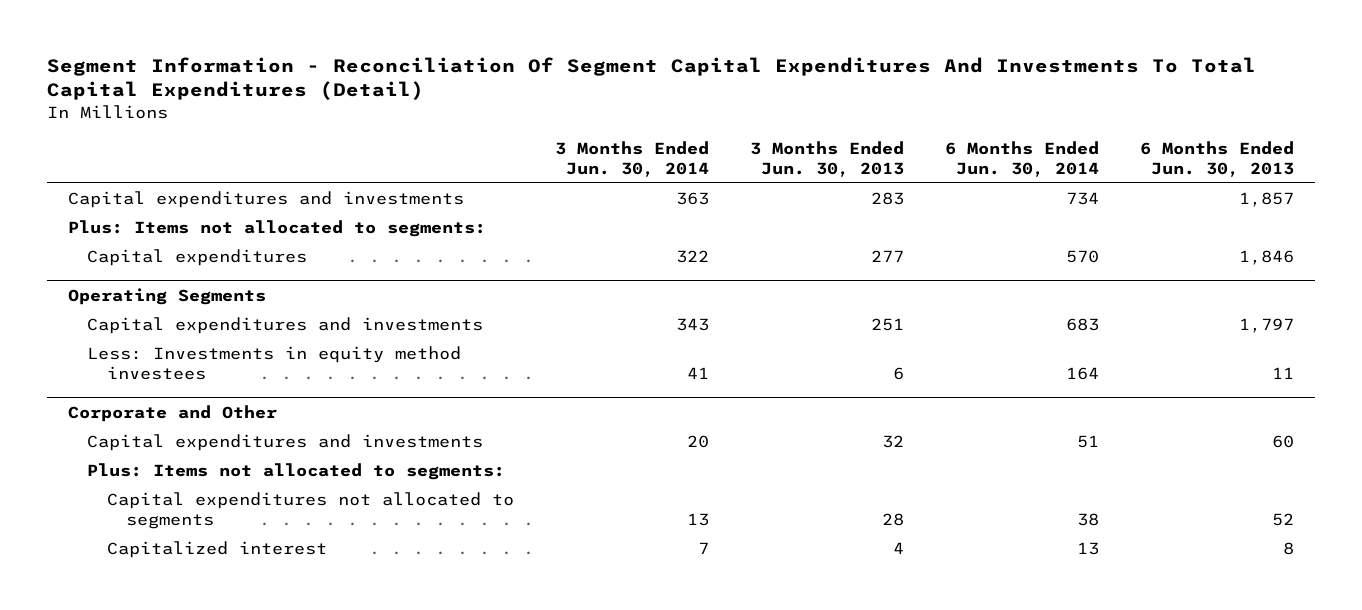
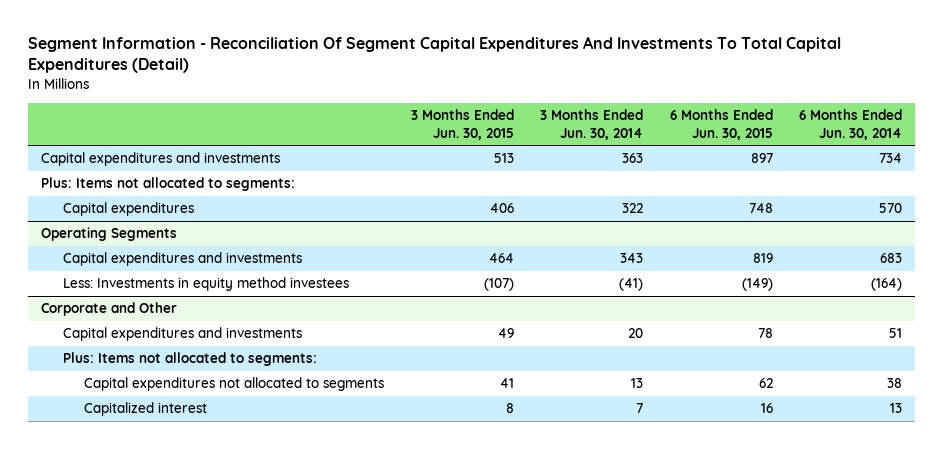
[749,140,904,177] 3 Months Ended Jun. 30, 2013 -> none
[1140,140,1295,177] 6 Months Ended Jun. 30, 2013 -> none
none -> [410,109,514,140] 3 Months Ended Jun. 30, 2015
none -> [669,109,773,140] 6 Months Ended Jun. 30, 2015
[686,367,709,380] 41 -> [619,278,644,292] (41)
[1066,367,1100,381] 164 -> [871,278,903,292] (164)

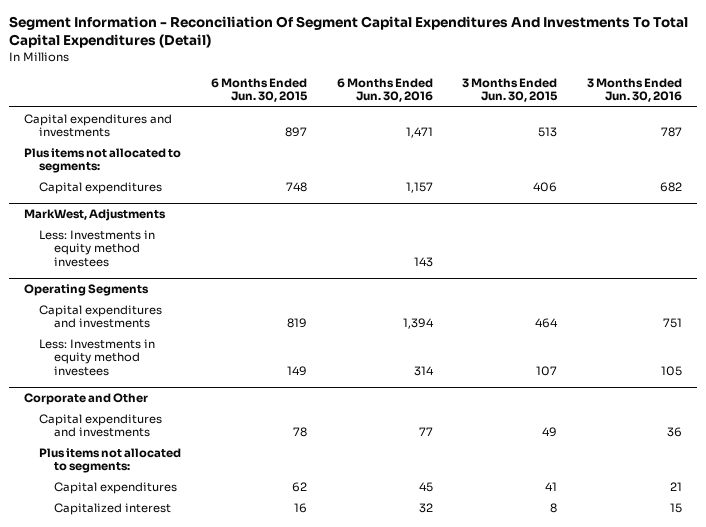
[540,109,644,140] 3 Months Ended Jun. 30, 2014 -> none
[799,109,903,140] 6 Months Ended Jun. 30, 2014 -> none
none -> [336,77,433,103] 6 Months Ended Jun. 30, 2016
none -> [587,77,683,103] 3 Months Ended Jun. 30, 2016
[41,177,296,192] Plus: Items not allocated to segments: -> [24,147,182,174] Plus items not allocated to segments:
none -> [24,209,167,222] MarkWest, Adjustments
none -> [38,229,155,268] Less: Investments in equity method investees
[483,278,514,292] (107) -> [536,366,558,377] 107
[741,278,773,292] (149) -> [286,366,307,377] 149
[62,352,317,367] Plus: Items not allocated to segments: -> [38,447,181,474] Plus items not allocated to segments:
[84,377,385,392] Capital expenditures not allocated to segments -> [53,481,177,494] Capital expenditures

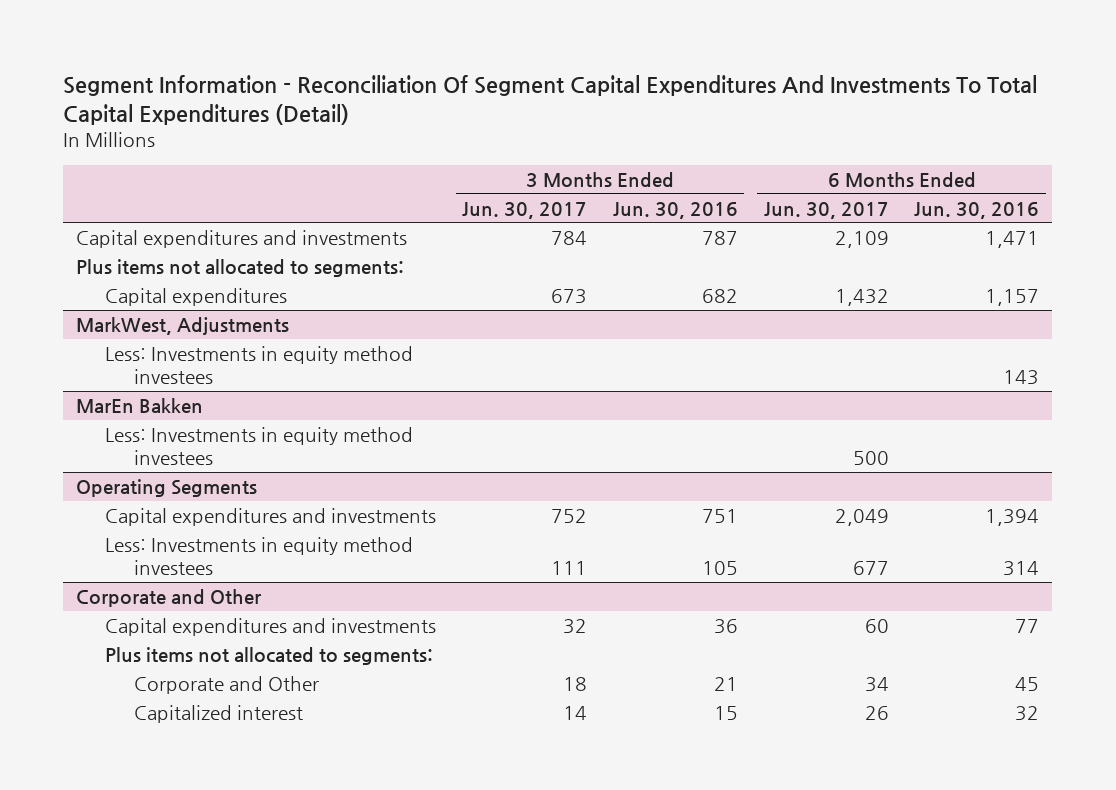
[210,77,308,103] 6 Months Ended Jun. 30, 2015 -> none
[462,77,559,103] 3 Months Ended Jun. 30, 2015 -> none
none -> [462,201,588,219] Jun. 30, 2017
none -> [763,201,889,219] Jun. 30, 2017
none -> [76,397,204,413] MarEn Bakken
none -> [105,426,414,465] Less: Investments in equity method investees
[53,481,177,494] Capital expenditures -> [134,675,320,694] Corporate and Other

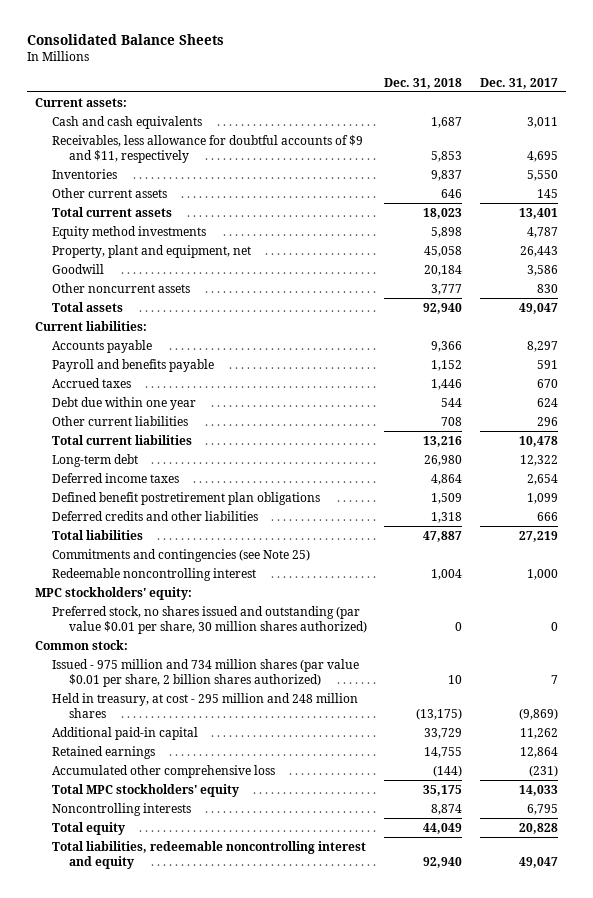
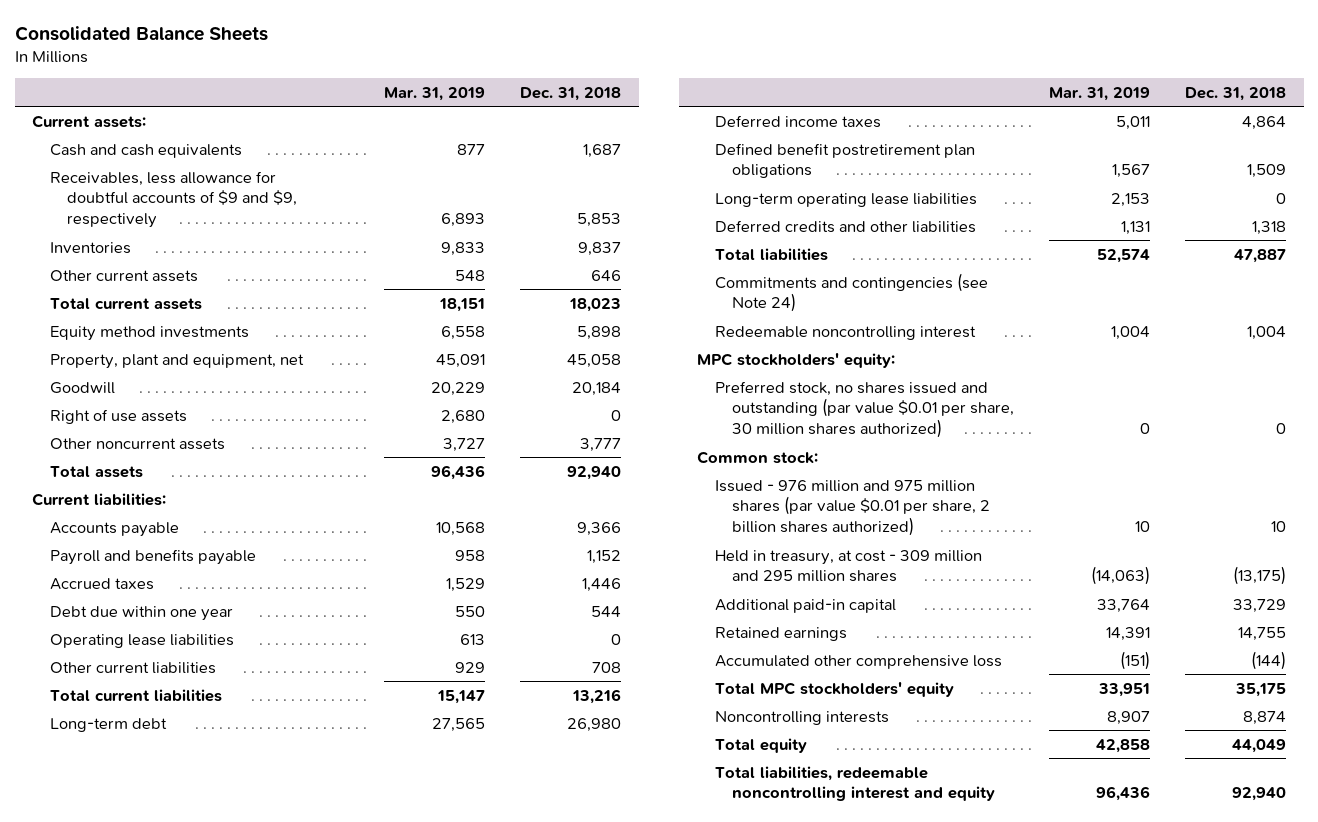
[479,77,558,89] Dec. 31, 2017 -> none
none -> [384,86,486,101] Mar. 31, 2019
[52,134,364,163] Receivables, less allowance for doubtful accounts of $9 and $11, respectively -> [49,170,298,229] Receivables, less allowance for doubtful accounts of $9 and $9, respectively
none -> [49,408,187,424] Right of use assets
none -> [49,633,234,648] Operating lease liabilities
none -> [714,192,977,207] Long-term operating lease liabilities
[52,548,311,562] Commitments and contingencies (see Note 25) -> [714,272,988,313] Commitments and contingencies (see Note 24)
[52,658,360,687] Issued - 975 million and 734 million shares (par value $0.01 per share, 2 billion shares authorized) -> [714,479,991,537] Issued - 976 million and 975 million shares (par value $0.01 per share, 2 billion shares authorized)
[52,692,359,718] Held in treasury, at cost - 295 million and 248 million shares -> [714,549,982,583] Held in treasury, at cost - 309 million and 295 million shares

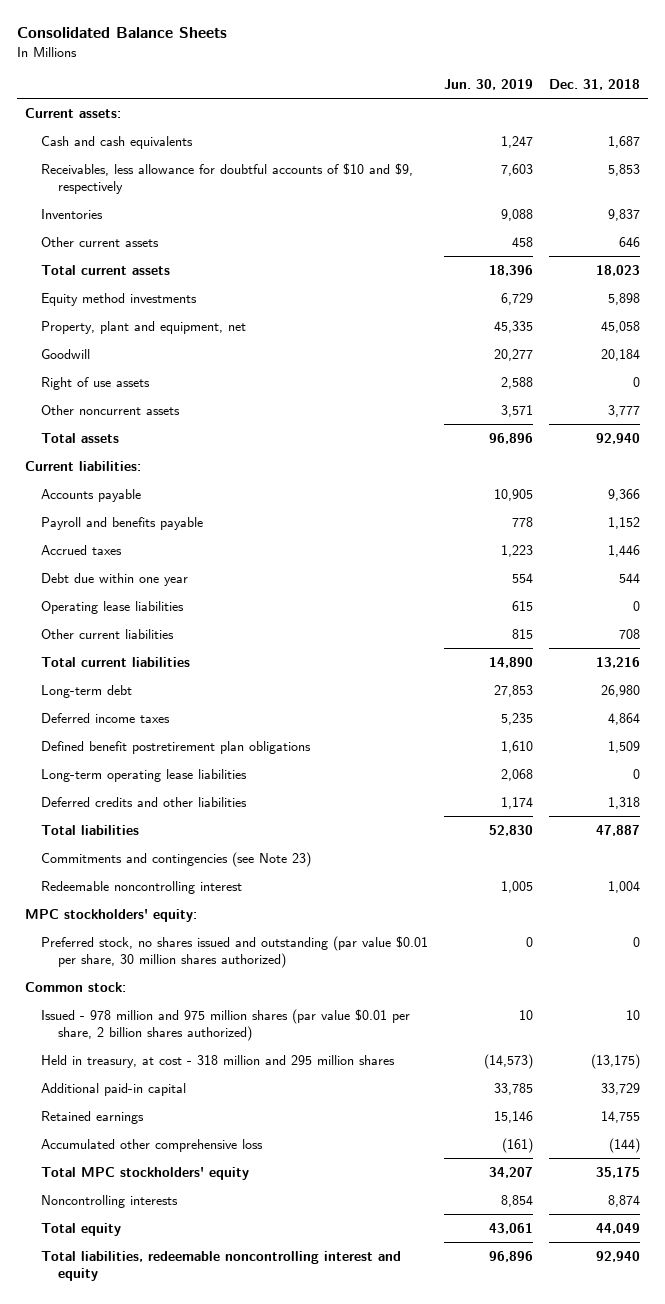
[384,86,486,101] Mar. 31, 2019 -> none
none -> [444,79,534,91] Jun. 30, 2019
[49,170,298,229] Receivables, less allowance for doubtful accounts of $9 and $9, respectively -> [41,162,414,194] Receivables, less allowance for doubtful accounts of $10 and $9, respectively
[714,272,988,313] Commitments and contingencies (see Note 24) -> [41,851,312,867] Commitments and contingencies (see Note 23)
[714,479,991,537] Issued - 976 million and 975 million shares (par value $0.01 per share, 2 billion shares authorized) -> [41,1008,411,1041] Issued - 978 million and 975 million shares (par value $0.01 per share, 2 billion shares authorized)
[714,549,982,583] Held in treasury, at cost - 309 million and 295 million shares -> [41,1054,396,1068] Held in treasury, at cost - 318 million and 295 million shares

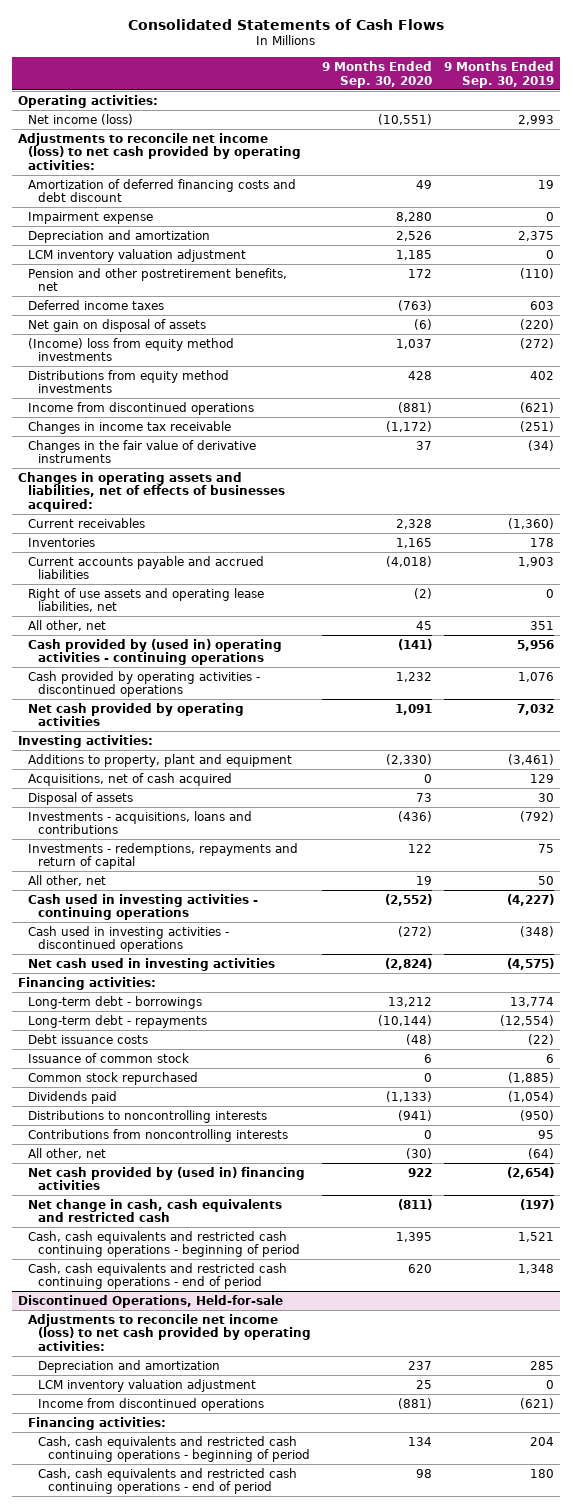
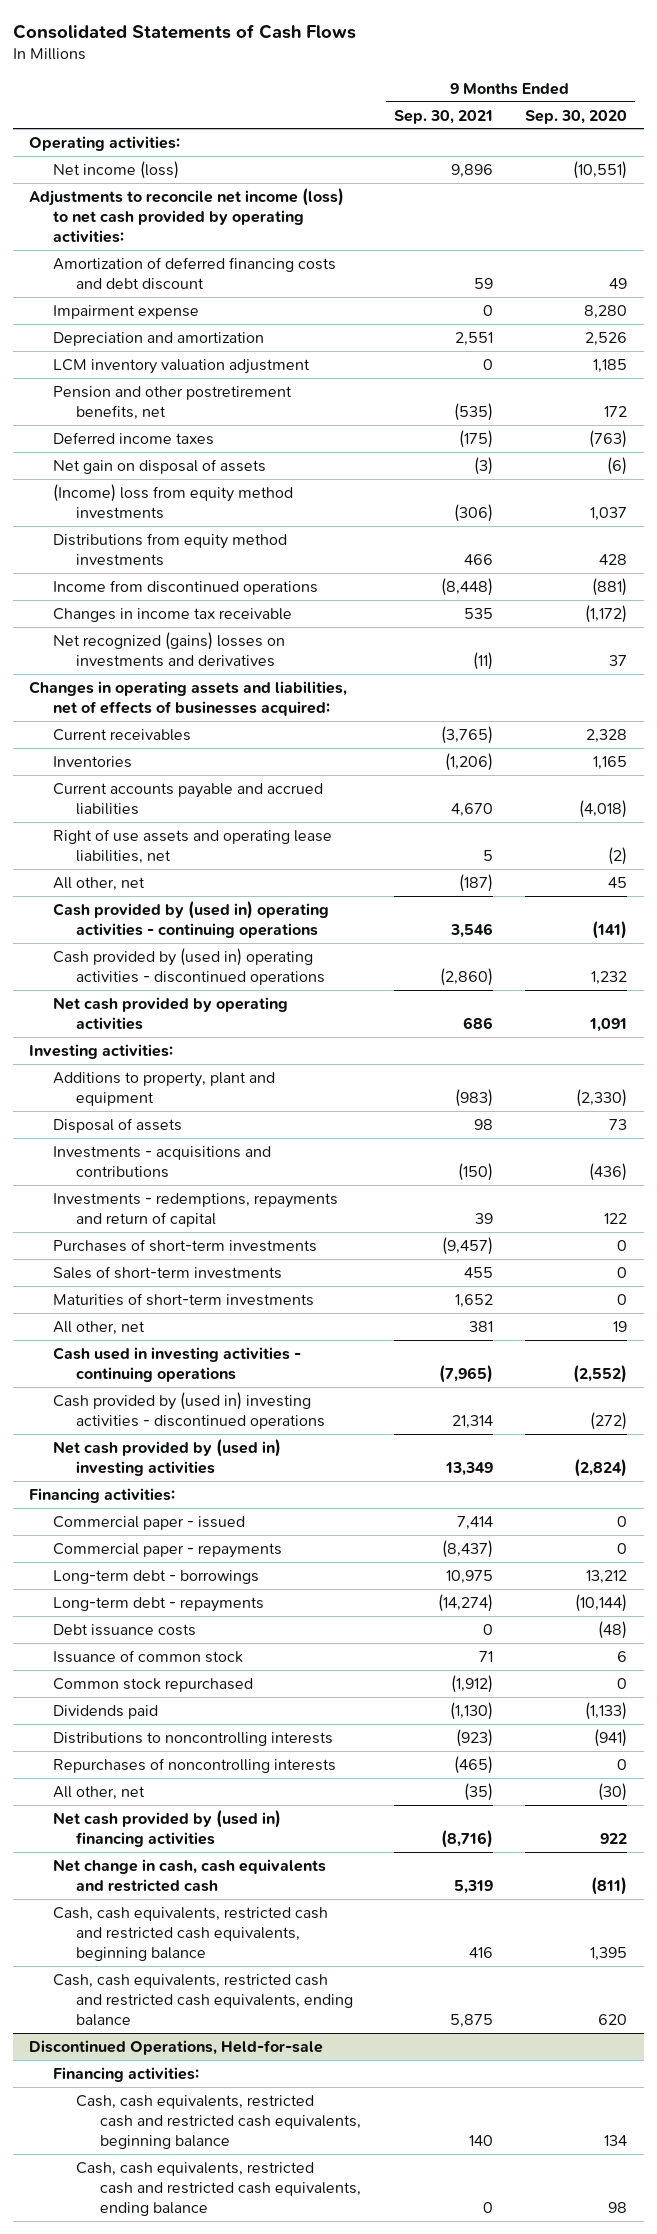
[444,60,555,88] 9 Months Ended Sep. 30, 2019 -> none
none -> [393,109,493,124] Sep. 30, 2021
[27,439,256,464] Changes in the fair value of derivative instruments -> none
none -> [52,631,285,667] Net recognized (gains) losses on investments and derivatives
[27,670,260,698] Cash provided by operating activities - discontinued operations -> [52,947,326,985] Cash provided by (used in) operating activities - discontinued operations
[27,772,232,786] Acquisitions, net of cash acquired -> none
[27,810,252,835] Investments - acquisitions, loans and contributions -> [52,1145,271,1178] Investments - acquisitions and contributions
none -> [52,1238,317,1252] Purchases of short-term investments
none -> [52,1265,282,1279] Sales of short-term investments
none -> [52,1292,314,1306] Maturities of short-term investments
[27,925,229,953] Cash used in investing activities - discontinued operations -> [52,1391,326,1429] Cash provided by (used in) investing activities - discontinued operations
[27,957,275,971] Net cash used in investing activities -> [52,1438,281,1476] Net cash provided by (used in) investing activities
none -> [52,1515,245,1530] Commercial paper - issued
none -> [52,1542,282,1558] Commercial paper - repayments
[27,1128,288,1142] Contributions from noncontrolling interests -> none
none -> [52,1757,336,1773] Repurchases of noncontrolling interests
[27,1230,300,1258] Cash, cash equivalents and restricted cash continuing operations - beginning of period -> [52,1906,328,1961] Cash, cash equivalents, restricted cash and restricted cash equivalents, beginning balance
[27,1262,287,1290] Cash, cash equivalents and restricted cash continuing operations - end of period -> [52,1973,354,2026] Cash, cash equivalents, restricted cash and restricted cash equivalents, ending balance
[27,1313,311,1352] Adjustments to reconcile net income (loss) to net cash provided by operating activities: -> none
[37,1359,220,1373] Depreciation and amortization -> none
[37,1378,256,1392] LCM inventory valuation adjustment -> none
[37,1397,264,1411] Income from discontinued operations -> none
[37,1435,310,1463] Cash, cash equivalents and restricted cash continuing operations - beginning of period -> [76,2094,362,2149] Cash, cash equivalents, restricted cash and restricted cash equivalents, beginning balance
[37,1467,297,1495] Cash, cash equivalents and restricted cash continuing operations - end of period -> [76,2161,362,2216] Cash, cash equivalents, restricted cash and restricted cash equivalents, ending balance

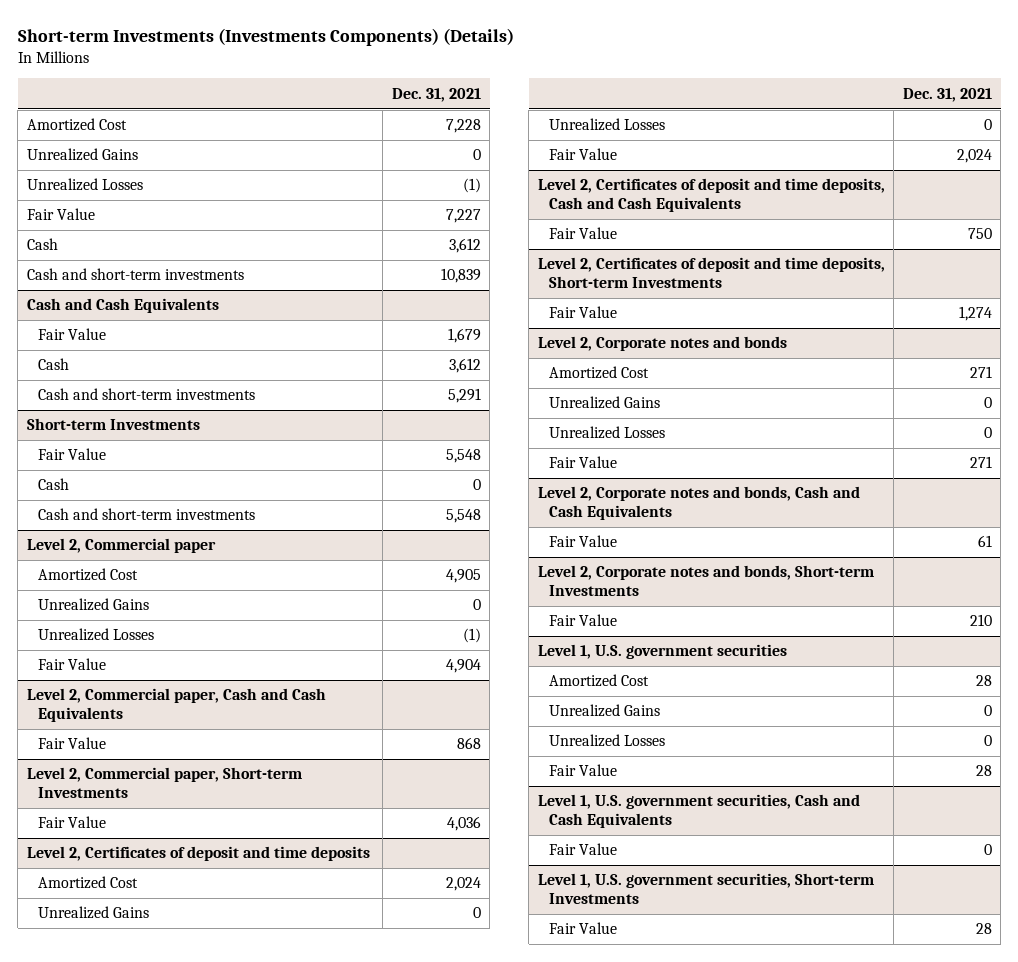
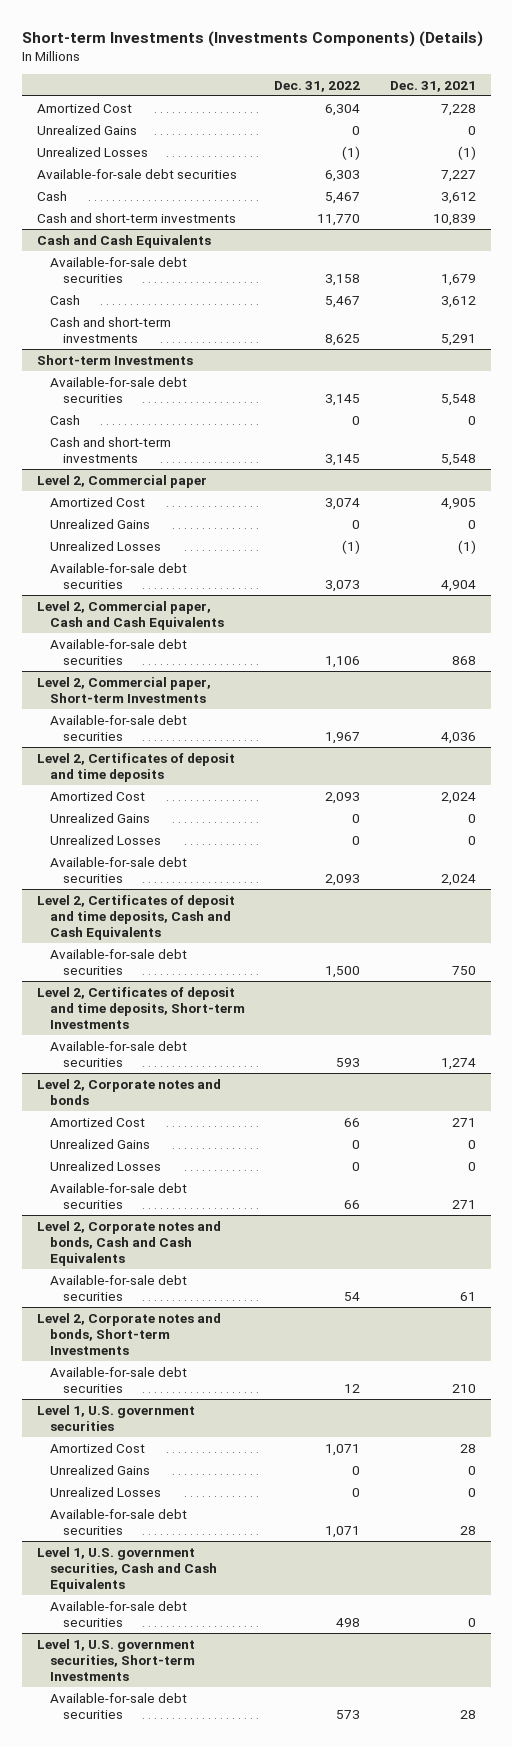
none -> [274,80,361,92] Dec. 31, 2022
[26,208,95,221] Fair Value -> [36,168,237,179] Available-for-sale debt securities
[38,328,107,341] Fair Value -> [49,256,187,283] Available-for-sale debt securities
[38,448,107,461] Fair Value -> [49,376,187,403] Available-for-sale debt securities
[38,658,107,671] Fair Value -> [49,562,187,589] Available-for-sale debt securities
[38,737,107,750] Fair Value -> [49,638,187,665] Available-for-sale debt securities
[38,816,107,829] Fair Value -> [49,714,187,741] Available-for-sale debt securities
[549,148,618,161] Fair Value -> [49,856,187,883] Available-for-sale debt securities
[549,227,618,240] Fair Value -> none
none -> [49,948,187,975] Available-for-sale debt securities
[549,306,618,319] Fair Value -> [49,1040,187,1067] Available-for-sale debt securities
[549,456,618,469] Fair Value -> [49,1182,187,1209] Available-for-sale debt securities
[549,535,618,548] Fair Value -> none
none -> [49,1274,187,1301] Available-for-sale debt securities
[549,614,618,627] Fair Value -> none
none -> [49,1366,187,1393] Available-for-sale debt securities
[549,764,618,777] Fair Value -> none
none -> [49,1508,187,1535] Available-for-sale debt securities
[549,843,618,856] Fair Value -> none
none -> [49,1600,187,1627] Available-for-sale debt securities
[549,922,618,935] Fair Value -> none
none -> [49,1692,187,1719] Available-for-sale debt securities

